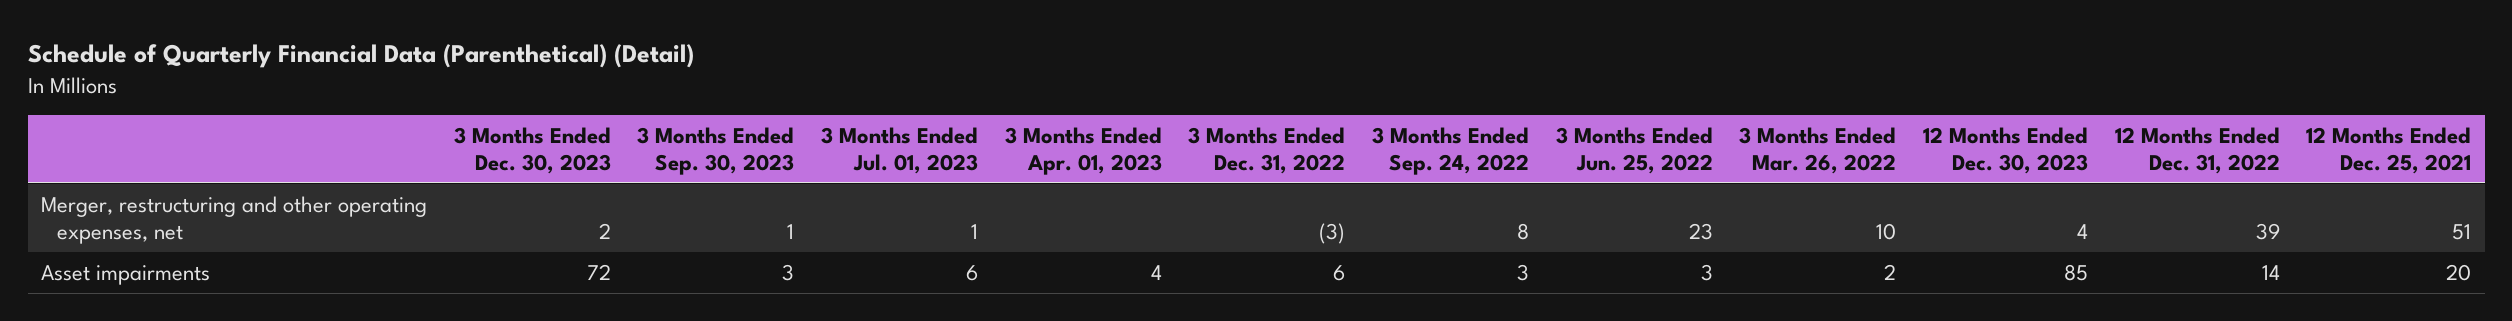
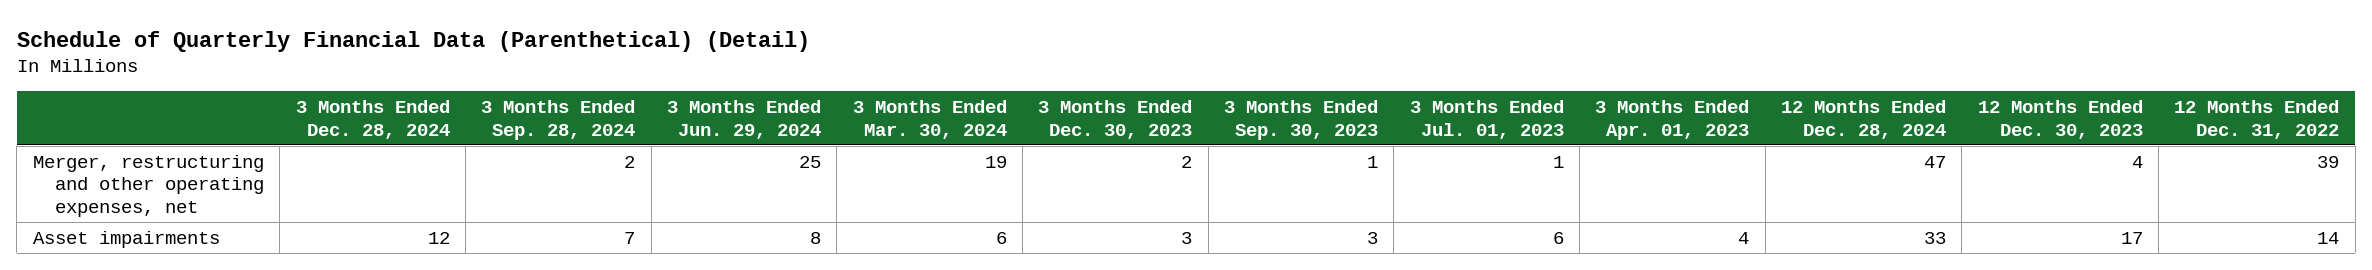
[1188,126,1346,174] 3 Months Ended Dec. 31, 2022 -> none
[1372,126,1530,175] 3 Months Ended Sep. 24, 2022 -> none
[1555,126,1713,174] 3 Months Ended Jun. 25, 2022 -> none
[1739,126,1897,174] 3 Months Ended Mar. 26, 2022 -> none
[2306,126,2472,174] 12 Months Ended Dec. 25, 2021 -> none
none -> [295,100,450,139] 3 Months Ended Dec. 28, 2024
none -> [481,100,636,140] 3 Months Ended Sep. 28, 2024
none -> [667,100,822,139] 3 Months Ended Jun. 29, 2024
none -> [852,100,1007,139] 3 Months Ended Mar. 30, 2024
none -> [1781,100,1947,139] 12 Months Ended Dec. 28, 2024
[586,263,611,280] 72 -> [1181,231,1193,244] 3
[2064,263,2089,281] 85 -> [2120,231,2143,244] 17

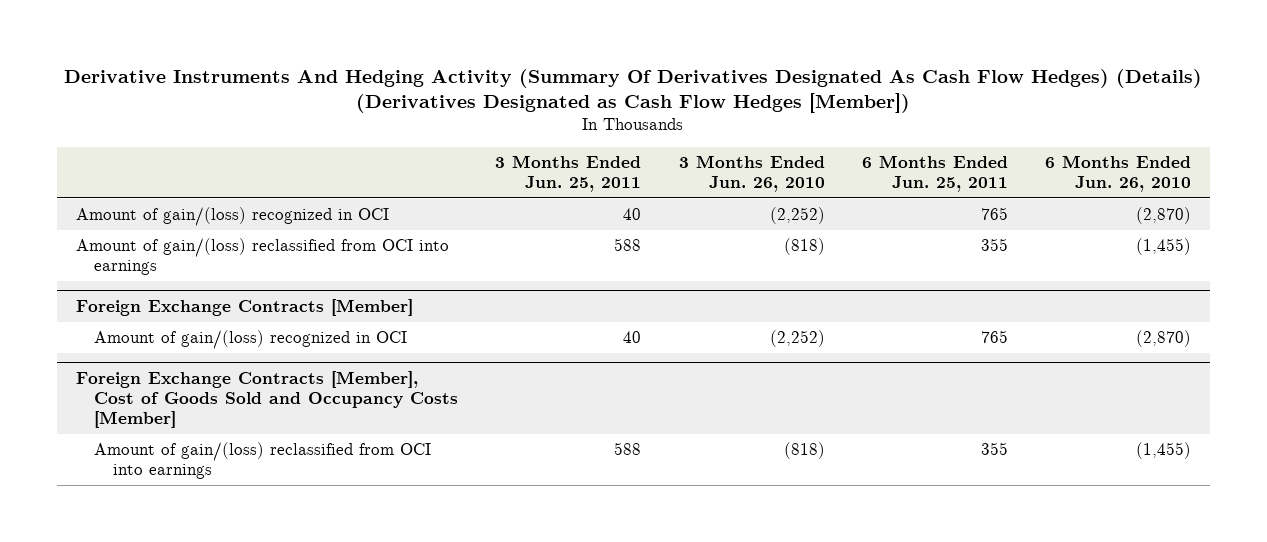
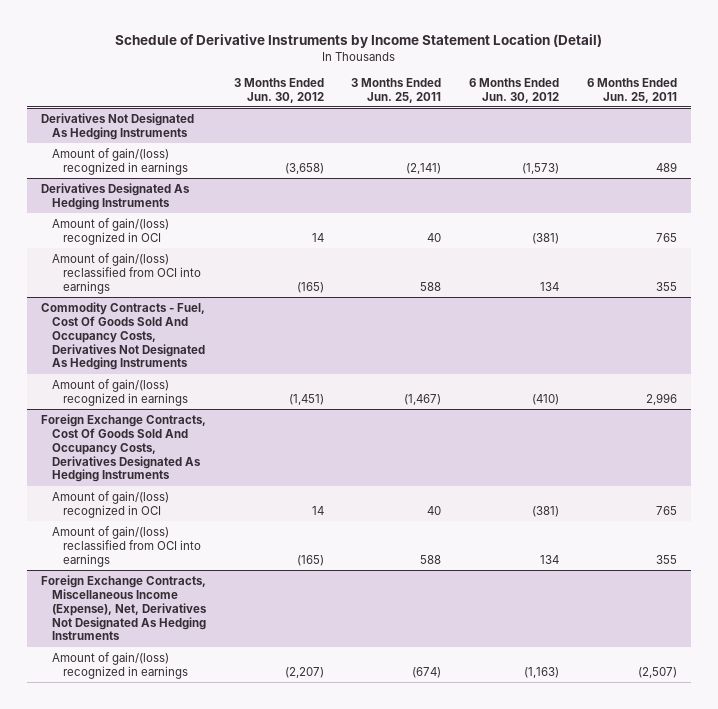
[64,68,1203,114] Derivative Instruments And Hedging Activity (Summary Of Derivatives Designated As Cash Flow Hedges) (Details) (Derivatives Designated as Cash Flow Hedges [Member]) -> [114,33,602,48] Schedule of Derivative Instruments by Income Statement Location (Detail)
[678,154,825,192] 3 Months Ended Jun. 26, 2010 -> none
[1045,154,1192,192] 6 Months Ended Jun. 26, 2010 -> none
none -> [233,77,324,103] 3 Months Ended Jun. 30, 2012
none -> [469,77,560,103] 6 Months Ended Jun. 30, 2012
none -> [40,112,194,140] Derivatives Not Designated As Hedging Instruments
none -> [51,147,188,175] Amount of gain/(loss) recognized in earnings
none -> [40,182,190,210] Derivatives Designated As Hedging Instruments
[75,299,413,317] Foreign Exchange Contracts [Member] -> none
none -> [40,301,205,371] Commodity Contracts - Fuel, Cost Of Goods Sold And Occupancy Costs, Derivatives Not Designated As Hedging Instruments
none -> [51,378,188,406] Amount of gain/(loss) recognized in earnings
none -> [40,413,206,483] Foreign Exchange Contracts, Cost Of Goods Sold And Occupancy Costs, Derivatives Designated As Hedging Instruments
[75,371,459,428] Foreign Exchange Contracts [Member], Cost of Goods Sold and Occupancy Costs [Member] -> none
none -> [40,574,207,641] Foreign Exchange Contracts, Miscellaneous Income (Expense), Net, Derivatives Not Designated As Hedging Instruments
none -> [51,651,188,679] Amount of gain/(loss) recognized in earnings

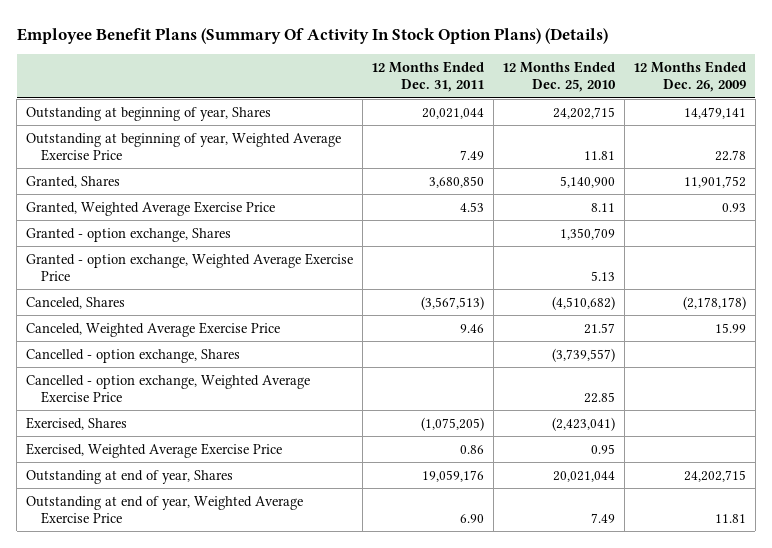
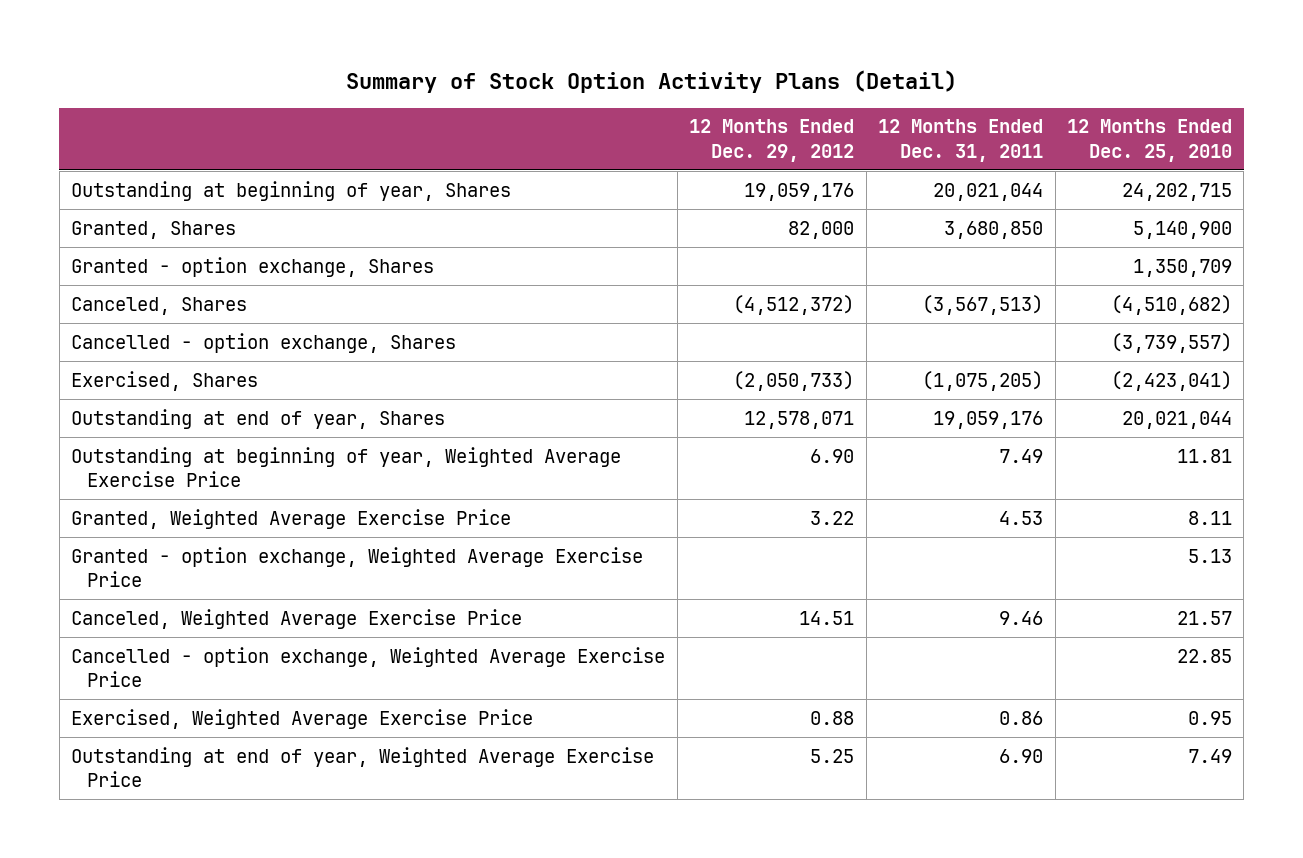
[16,27,608,44] Employee Benefit Plans (Summary Of Activity In Stock Option Plans) (Details) -> [345,69,957,93] Summary of Stock Option Activity Plans (Detail)
[633,61,747,93] 12 Months Ended Dec. 26, 2009 -> none
none -> [689,119,855,162] 12 Months Ended Dec. 29, 2012
[25,132,341,162] Outstanding at beginning of year, Weighted Average Exercise Price -> [71,446,622,488] Outstanding at beginning of year, Weighted Average Exercise Price
[25,200,275,216] Granted, Weighted Average Exercise Price -> [71,508,512,529] Granted, Weighted Average Exercise Price
[25,252,353,282] Granted - option exchange, Weighted Average Exercise Price -> [71,546,644,588] Granted - option exchange, Weighted Average Exercise Price
[25,321,280,337] Canceled, Weighted Average Exercise Price -> [71,608,523,629] Canceled, Weighted Average Exercise Price
[25,374,310,404] Cancelled - option exchange, Weighted Average Exercise Price -> [71,646,666,688] Cancelled - option exchange, Weighted Average Exercise Price
[25,442,282,458] Exercised, Weighted Average Exercise Price -> [71,708,534,729] Exercised, Weighted Average Exercise Price

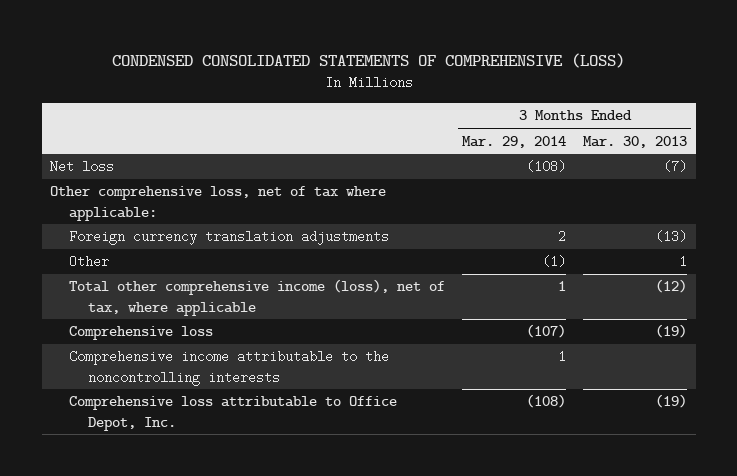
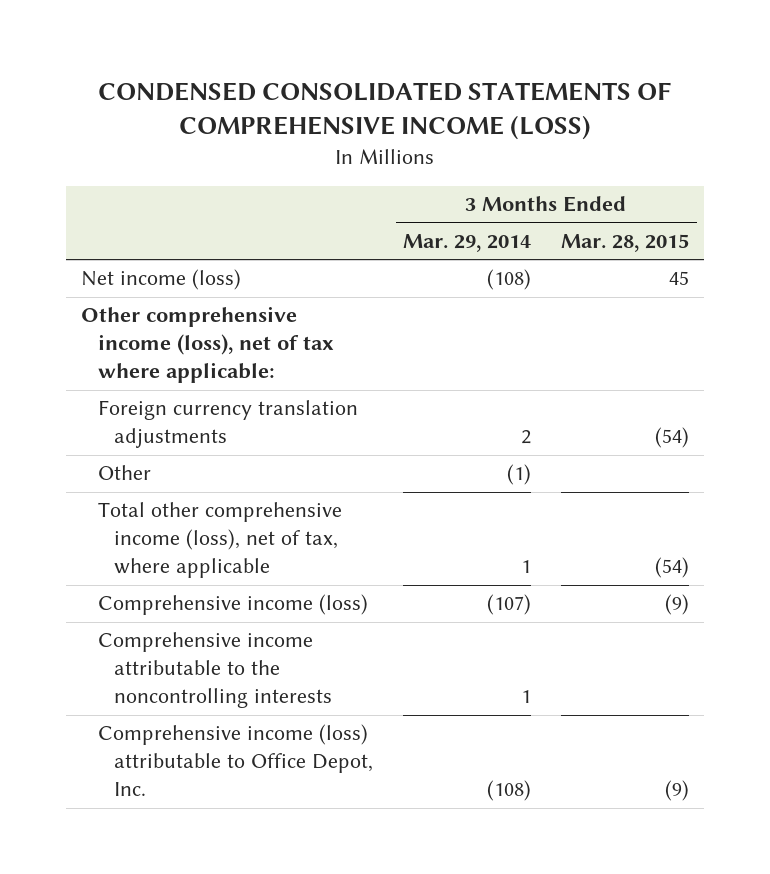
[111,53,625,69] CONDENSED CONSOLIDATED STATEMENTS OF COMPREHENSIVE (LOSS) -> [98,82,672,141] CONDENSED CONSOLIDATED STATEMENTS OF COMPREHENSIVE INCOME (LOSS)
[583,135,688,148] Mar. 30, 2013 -> none
none -> [561,233,690,252] Mar. 28, 2015
[50,160,115,174] Net loss -> [80,269,241,291] Net income (loss)
[50,186,387,221] Other comprehensive loss, net of tax where applicable: -> [80,306,334,384] Other comprehensive income (loss), net of tax where applicable:
[69,326,214,341] Comprehensive loss -> [97,594,368,616] Comprehensive income (loss)
[69,396,398,431] Comprehensive loss attributable to Office Depot, Inc. -> [97,724,374,797] Comprehensive income (loss) attributable to Office Depot, Inc.

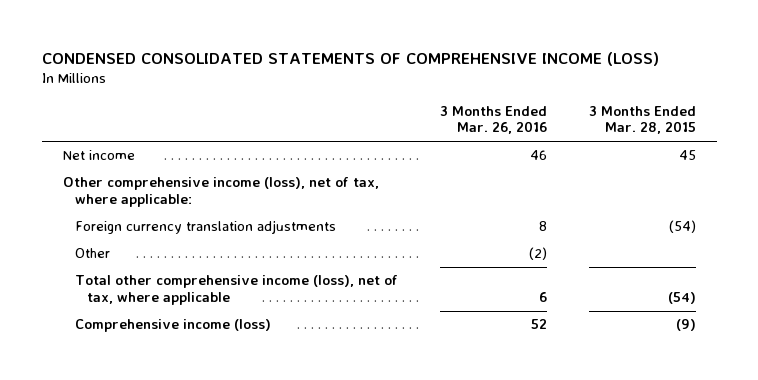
[403,233,532,252] Mar. 29, 2014 -> none
none -> [439,105,547,135] 3 Months Ended Mar. 26, 2016
[80,269,241,291] Net income (loss) -> [62,150,135,161] Net income
[80,306,334,384] Other comprehensive income (loss), net of tax where applicable: -> [62,177,379,207] Other comprehensive income (loss), net of tax, where applicable:
[97,632,333,709] Comprehensive income attributable to the noncontrolling interests -> none
[97,724,374,797] Comprehensive income (loss) attributable to Office Depot, Inc. -> none

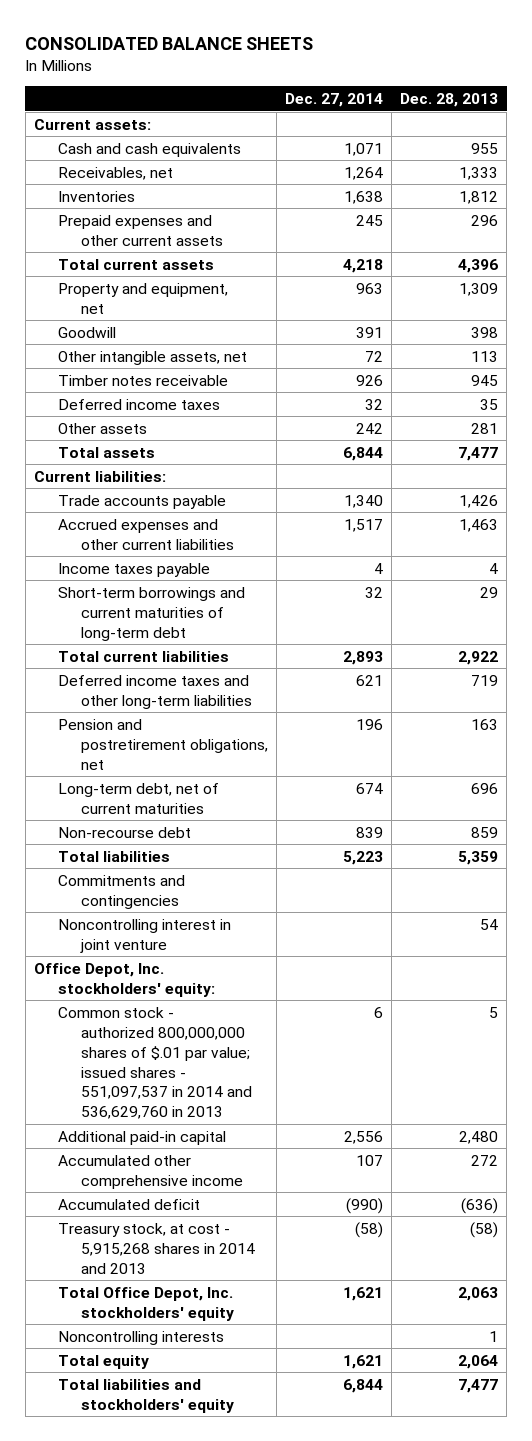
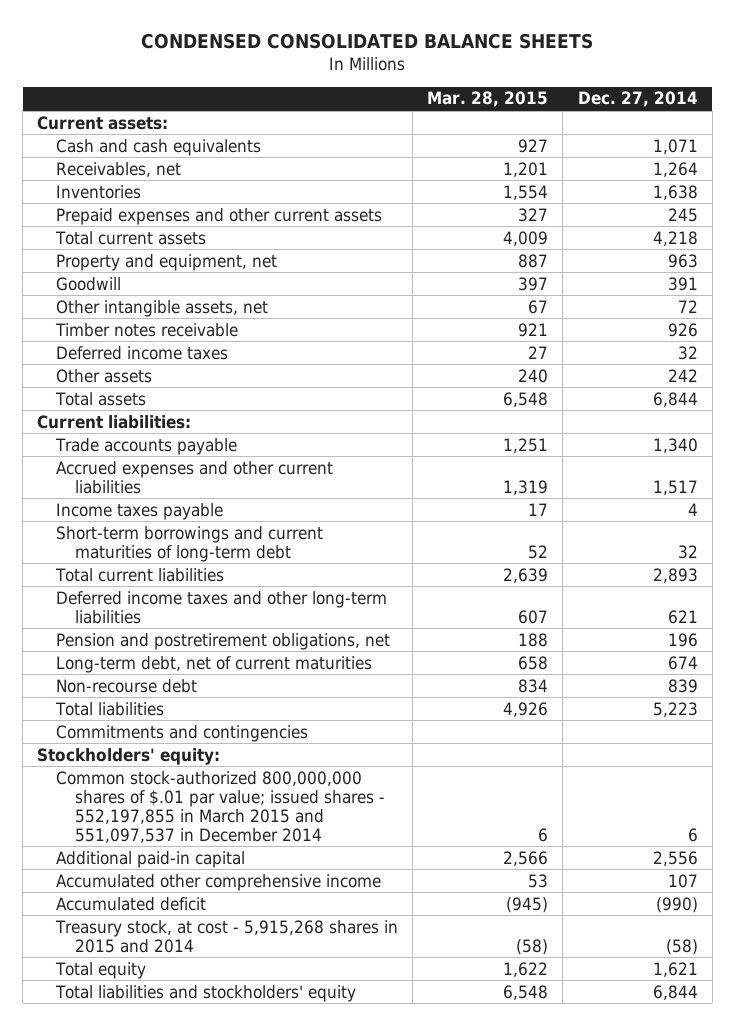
[25,36,314,50] CONSOLIDATED BALANCE SHEETS -> [141,33,594,50] CONDENSED CONSOLIDATED BALANCE SHEETS
[400,93,499,108] Dec. 28, 2013 -> none
none -> [427,91,549,108] Mar. 28, 2015
[57,918,231,953] Noncontrolling interest in joint venture -> none
[33,962,215,997] Office Depot, Inc. stockholders' equity: -> [37,747,221,765] Stockholders' equity:
[57,1006,253,1120] Common stock - authorized 800,000,000 shares of $.01 par value; issued shares - 551,097,537 in 2014 and 536,629,760 in 2013 -> [56,770,386,843] Common stock-authorized 800,000,000 shares of $.01 par value; issued shares - 552,197,855 in March 2015 and 551,097,537 in December 2014
[57,1286,235,1321] Total Office Depot, Inc. stockholders' equity -> none
[57,1330,224,1345] Noncontrolling interests -> none
[57,1222,256,1274] Treasury stock, at cost - 5,915,268 shares in 2014 and 2013 -> [55,919,399,953] Treasury stock, at cost - 5,915,268 shares in 2015 and 2014

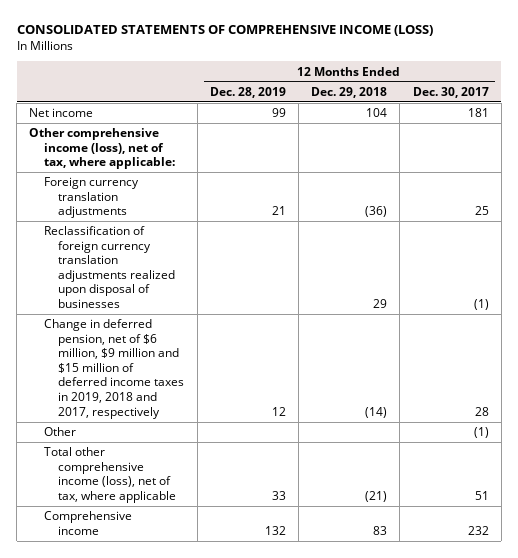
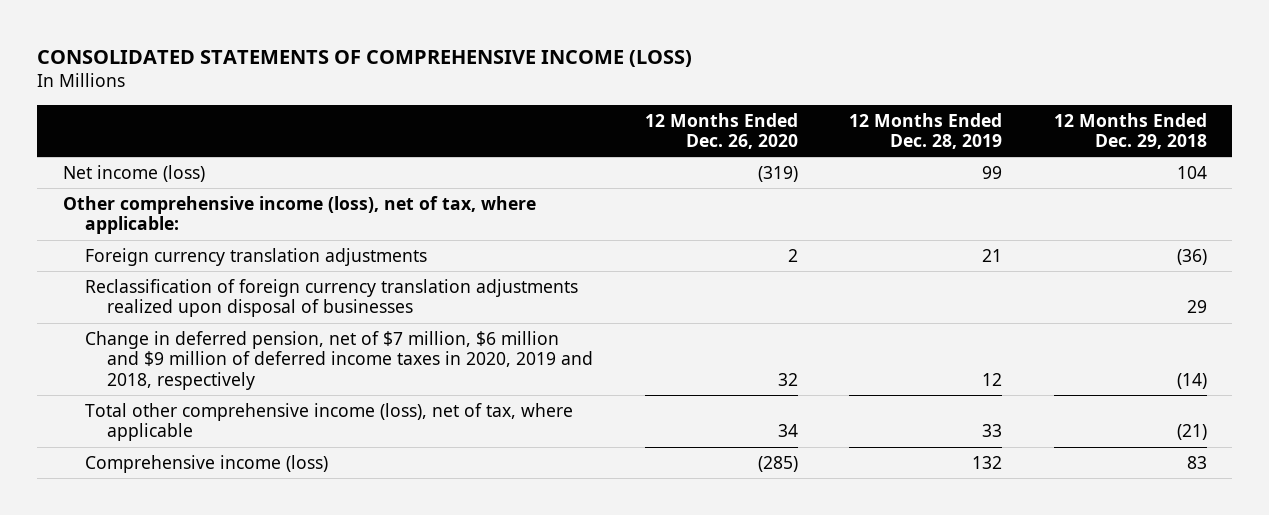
[412,86,489,98] Dec. 30, 2017 -> none
none -> [644,112,798,150] 12 Months Ended Dec. 26, 2020
[29,108,94,118] Net income -> [62,164,205,182] Net income (loss)
[43,427,76,437] Other -> none
[43,319,185,419] Change in deferred pension, net of $6 million, $9 million and $15 million of deferred income taxes in 2019, 2018 and 2017, respectively -> [84,330,594,391] Change in deferred pension, net of $7 million, $6 million and $9 million of deferred income taxes in 2020, 2019 and 2018, respectively
[43,511,132,535] Comprehensive income -> [84,454,328,473] Comprehensive income (loss)

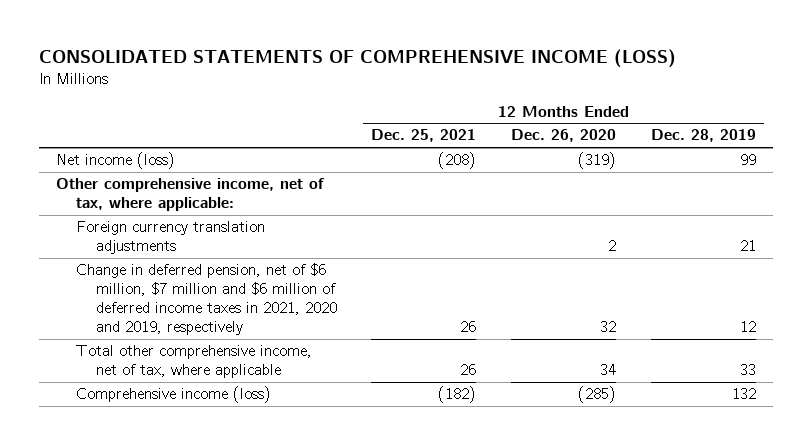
[1053,112,1207,150] 12 Months Ended Dec. 29, 2018 -> none
none -> [371,129,477,143] Dec. 25, 2021
[62,195,536,235] Other comprehensive income (loss), net of tax, where applicable: -> [56,178,326,212] Other comprehensive income, net of tax, where applicable:
[84,278,578,318] Reclassification of foreign currency translation adjustments realized upon disposal of businesses -> none
[84,330,594,391] Change in deferred pension, net of $7 million, $6 million and $9 million of deferred income taxes in 2020, 2019 and 2018, respectively -> [76,263,337,336] Change in deferred pension, net of $6 million, $7 million and $6 million of deferred income taxes in 2021, 2020 and 2019, respectively
[84,402,573,442] Total other comprehensive income (loss), net of tax, where applicable -> [76,345,313,379] Total other comprehensive income, net of tax, where applicable

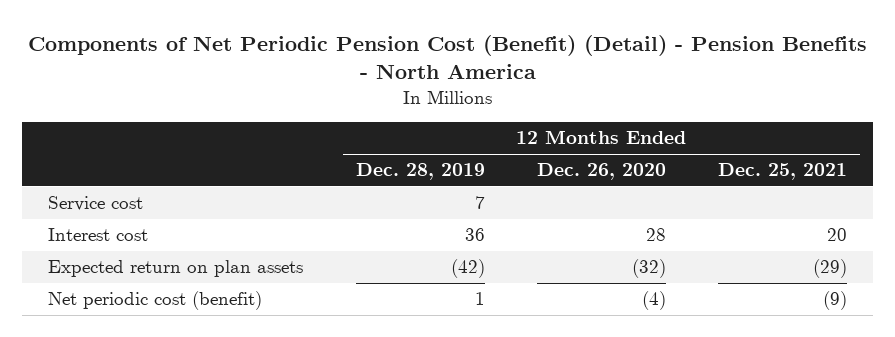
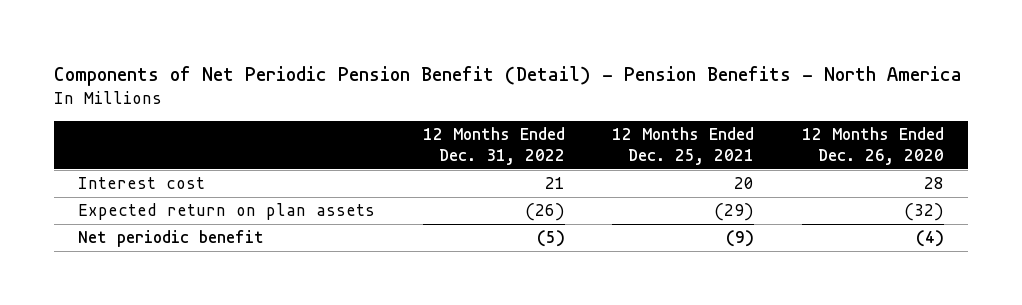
[27,34,867,80] Components of Net Periodic Pension Cost (Benefit) (Detail) - Pension Benefits - North America -> [54,65,963,86] Components of Net Periodic Pension Benefit (Detail) - Pension Benefits - North America
[355,163,485,181] Dec. 28, 2019 -> none
none -> [422,127,565,165] 12 Months Ended Dec. 31, 2022
[48,196,144,212] Service cost -> none
[48,291,263,311] Net periodic cost (benefit) -> [77,230,264,248] Net periodic benefit

